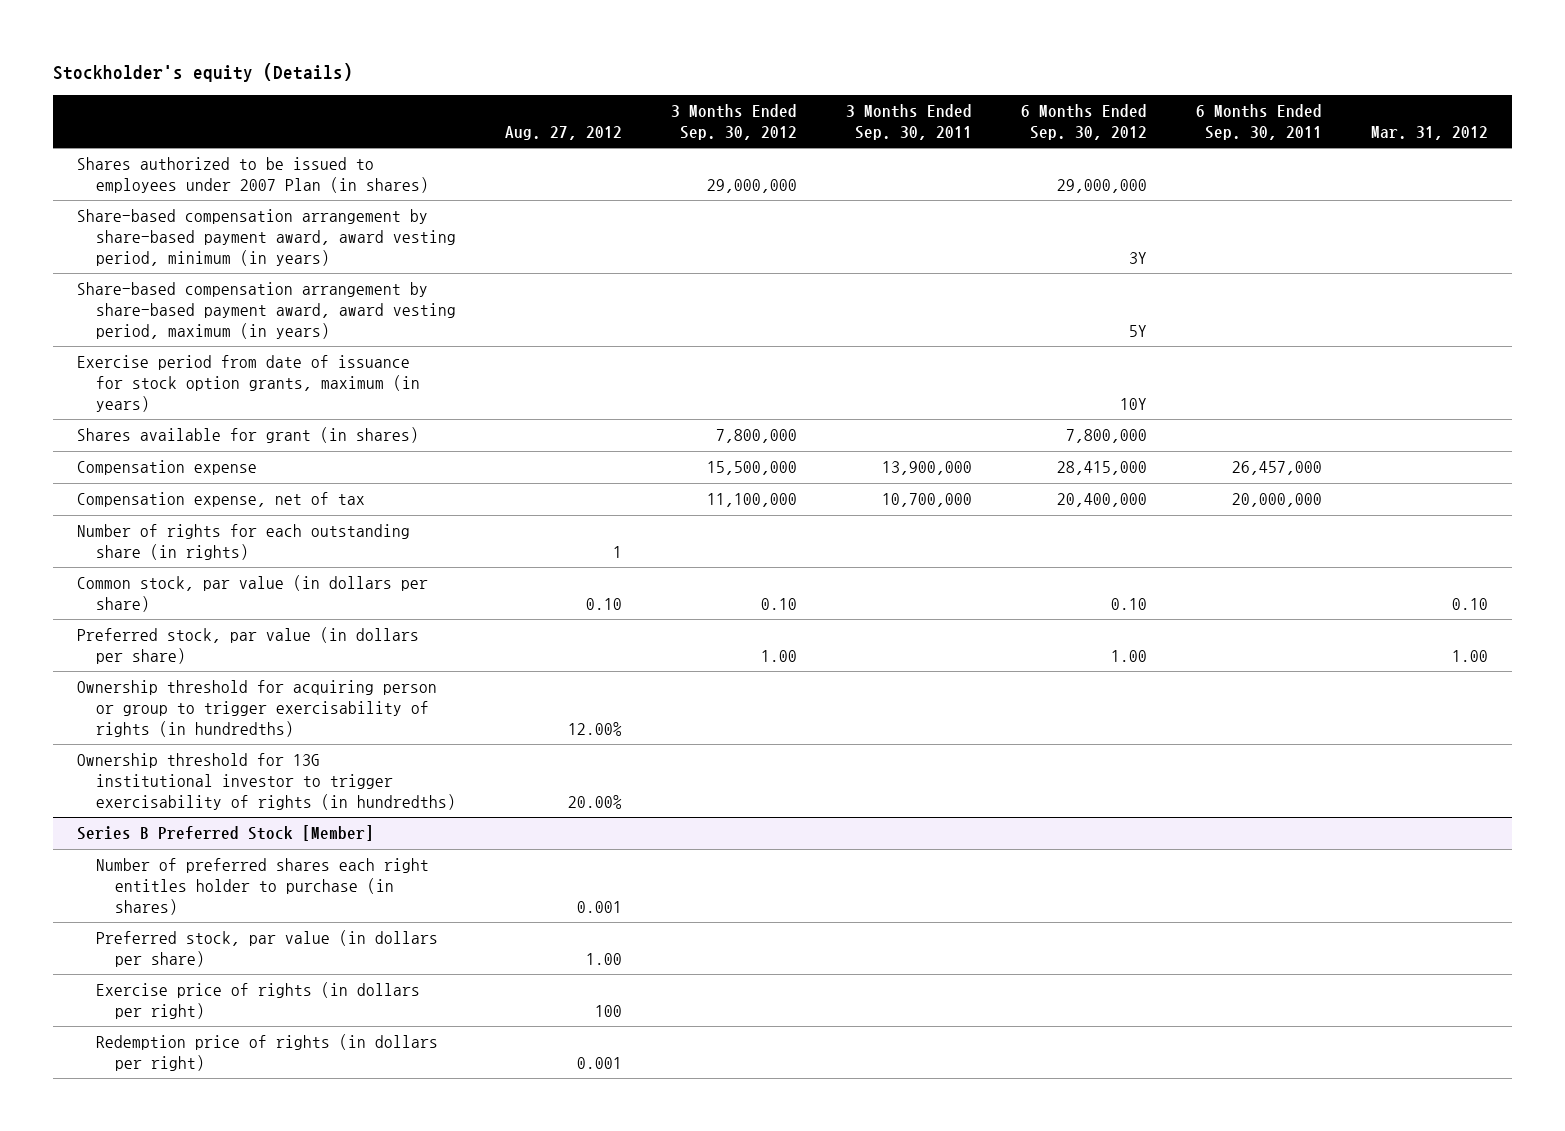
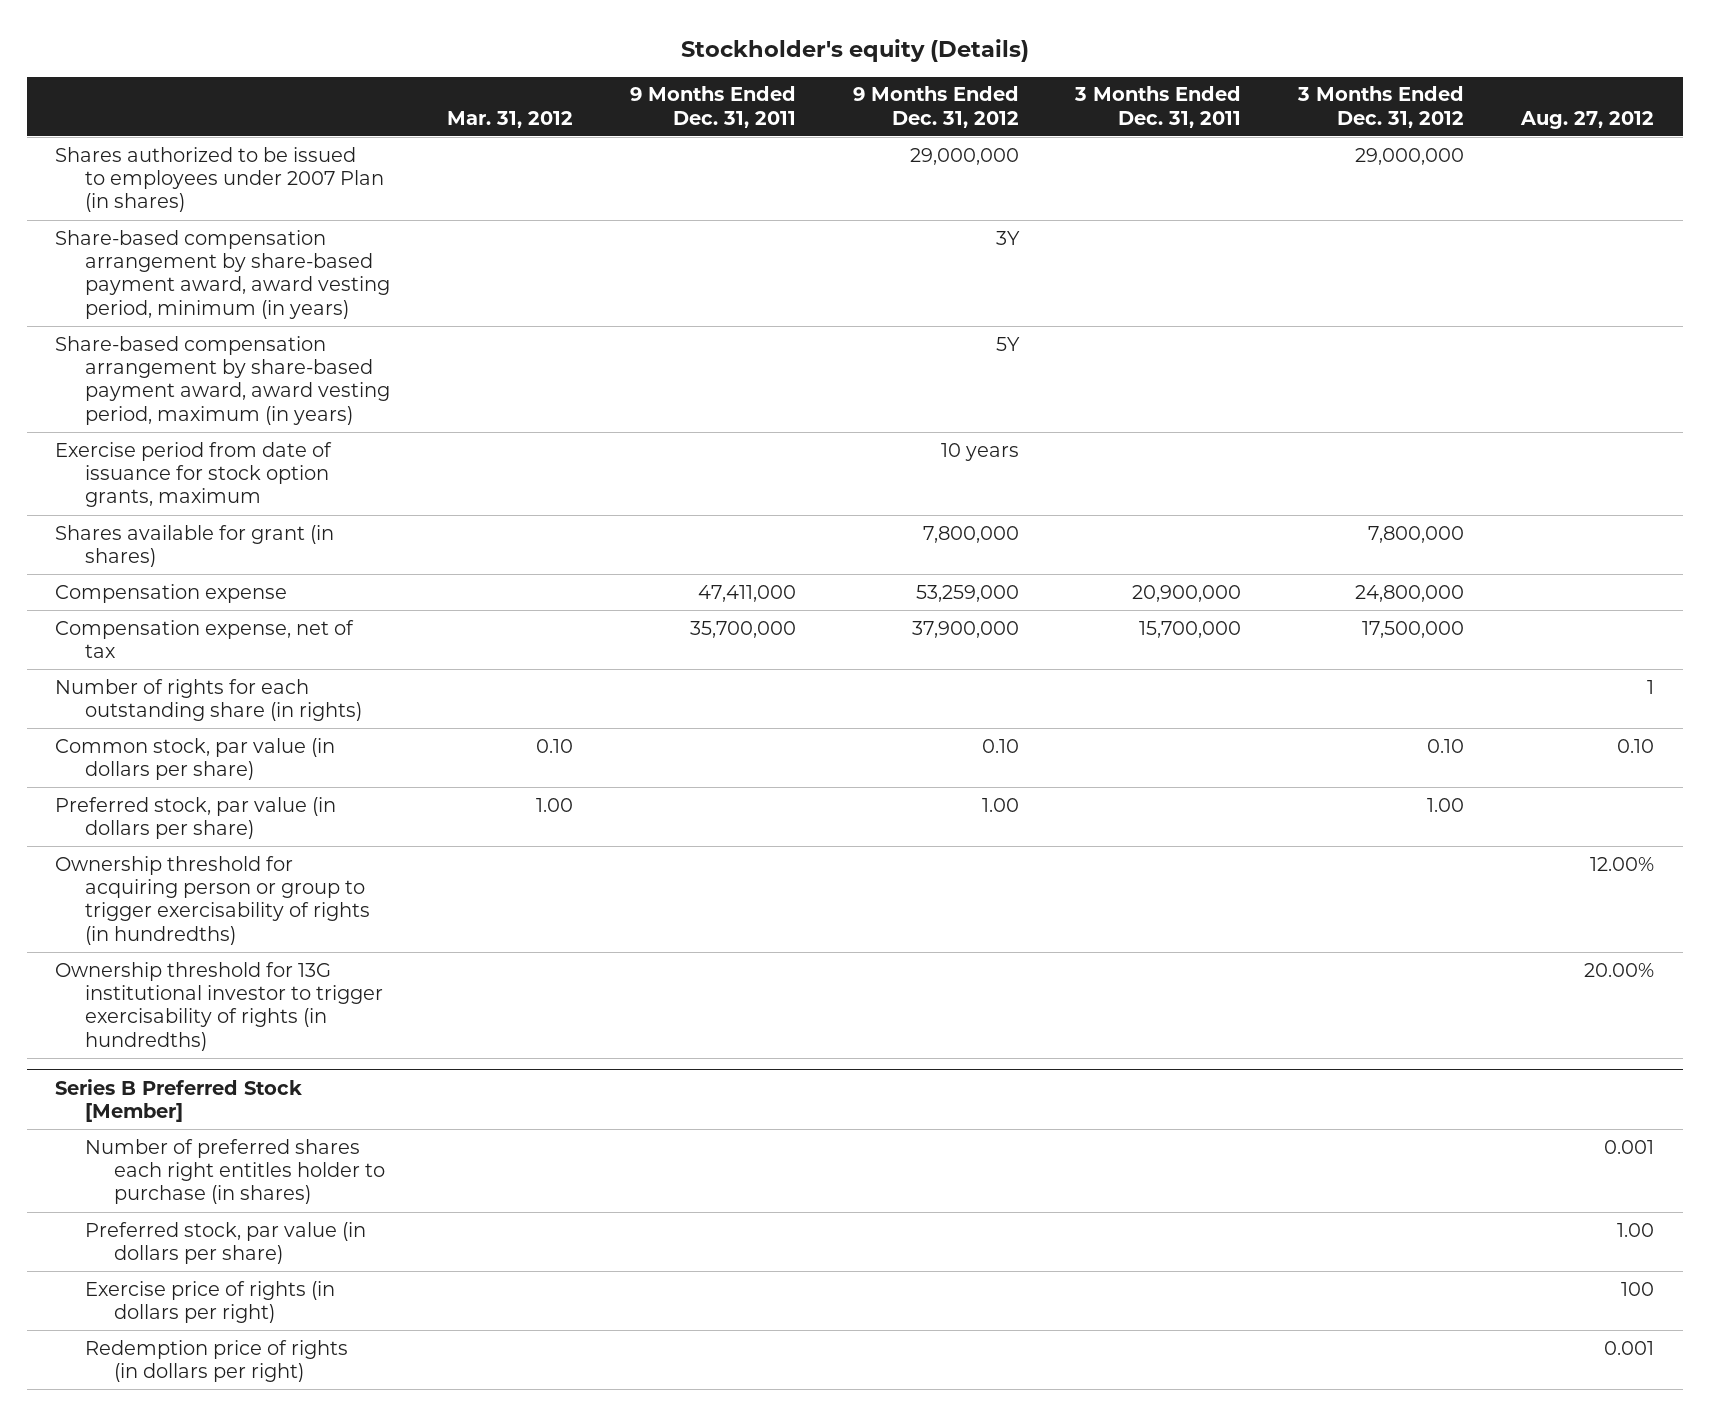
[670,103,797,140] 3 Months Ended Sep. 30, 2012 -> none
[845,103,972,140] 3 Months Ended Sep. 30, 2011 -> none
[1020,103,1147,140] 6 Months Ended Sep. 30, 2012 -> none
[1195,103,1322,140] 6 Months Ended Sep. 30, 2011 -> none
none -> [629,86,796,128] 9 Months Ended Dec. 31, 2011
none -> [852,86,1019,128] 9 Months Ended Dec. 31, 2012
none -> [1074,86,1242,128] 3 Months Ended Dec. 31, 2011
none -> [1297,86,1465,128] 3 Months Ended Dec. 31, 2012
[77,355,420,412] Exercise period from date of issuance for stock option grants, maximum (in years) -> [55,441,333,508] Exercise period from date of issuance for stock option grants, maximum

